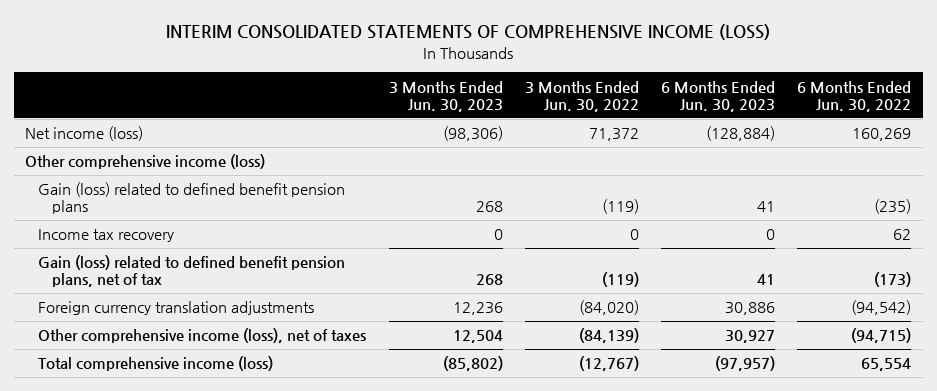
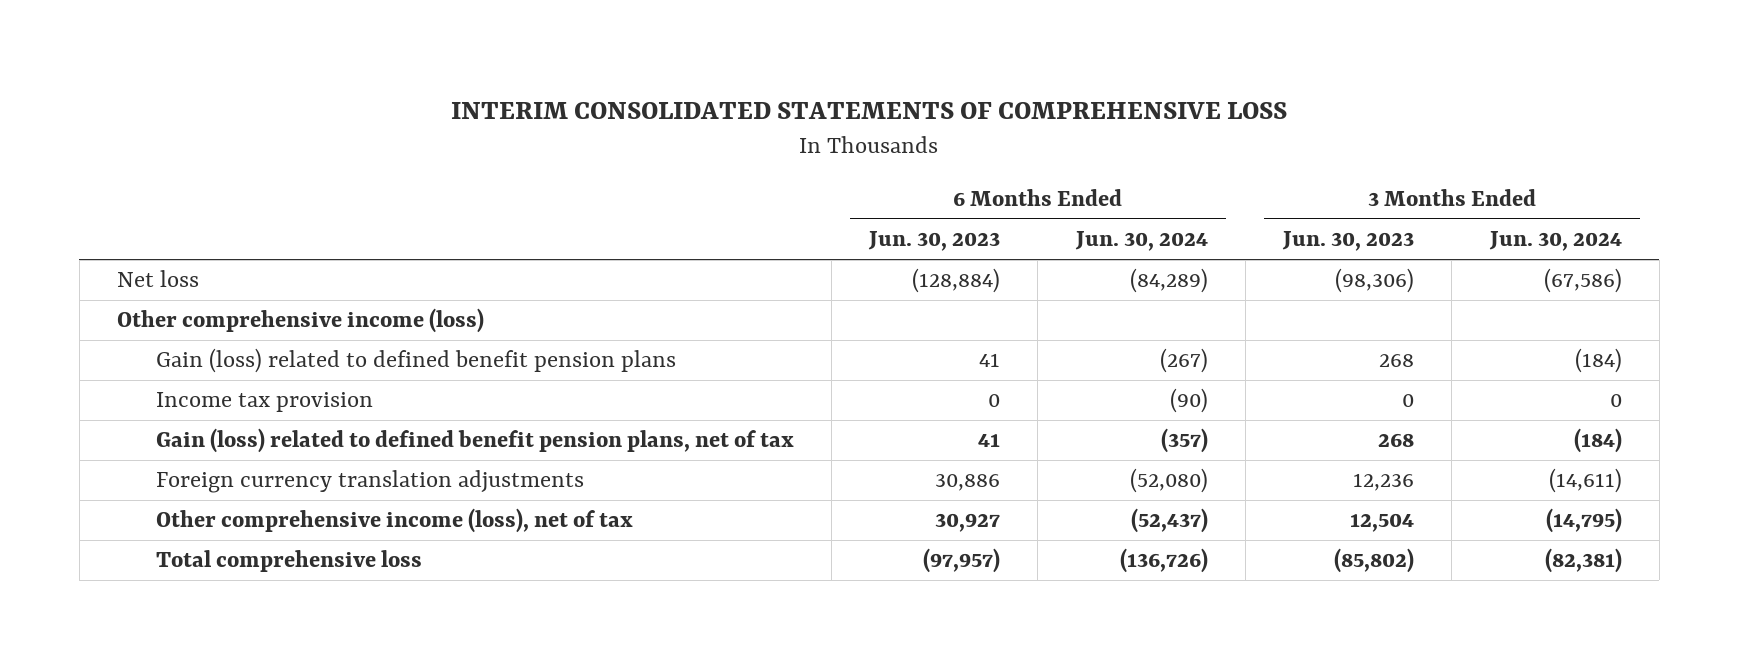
[166,24,771,41] INTERIM CONSOLIDATED STATEMENTS OF COMPREHENSIVE INCOME (LOSS) -> [451,101,1288,119] INTERIM CONSOLIDATED STATEMENTS OF COMPREHENSIVE LOSS
[524,80,639,112] 3 Months Ended Jun. 30, 2022 -> none
[797,80,912,112] 6 Months Ended Jun. 30, 2022 -> none
none -> [1074,231,1208,252] Jun. 30, 2024
none -> [1488,231,1622,252] Jun. 30, 2024
[25,126,144,142] Net income (loss) -> [116,270,199,288] Net loss
[38,229,175,243] Income tax recovery -> [155,392,373,413] Income tax provision
[38,328,367,344] Other comprehensive income (loss), net of taxes -> [155,508,633,534] Other comprehensive income (loss), net of tax
[38,356,274,372] Total comprehensive income (loss) -> [155,550,422,573] Total comprehensive loss

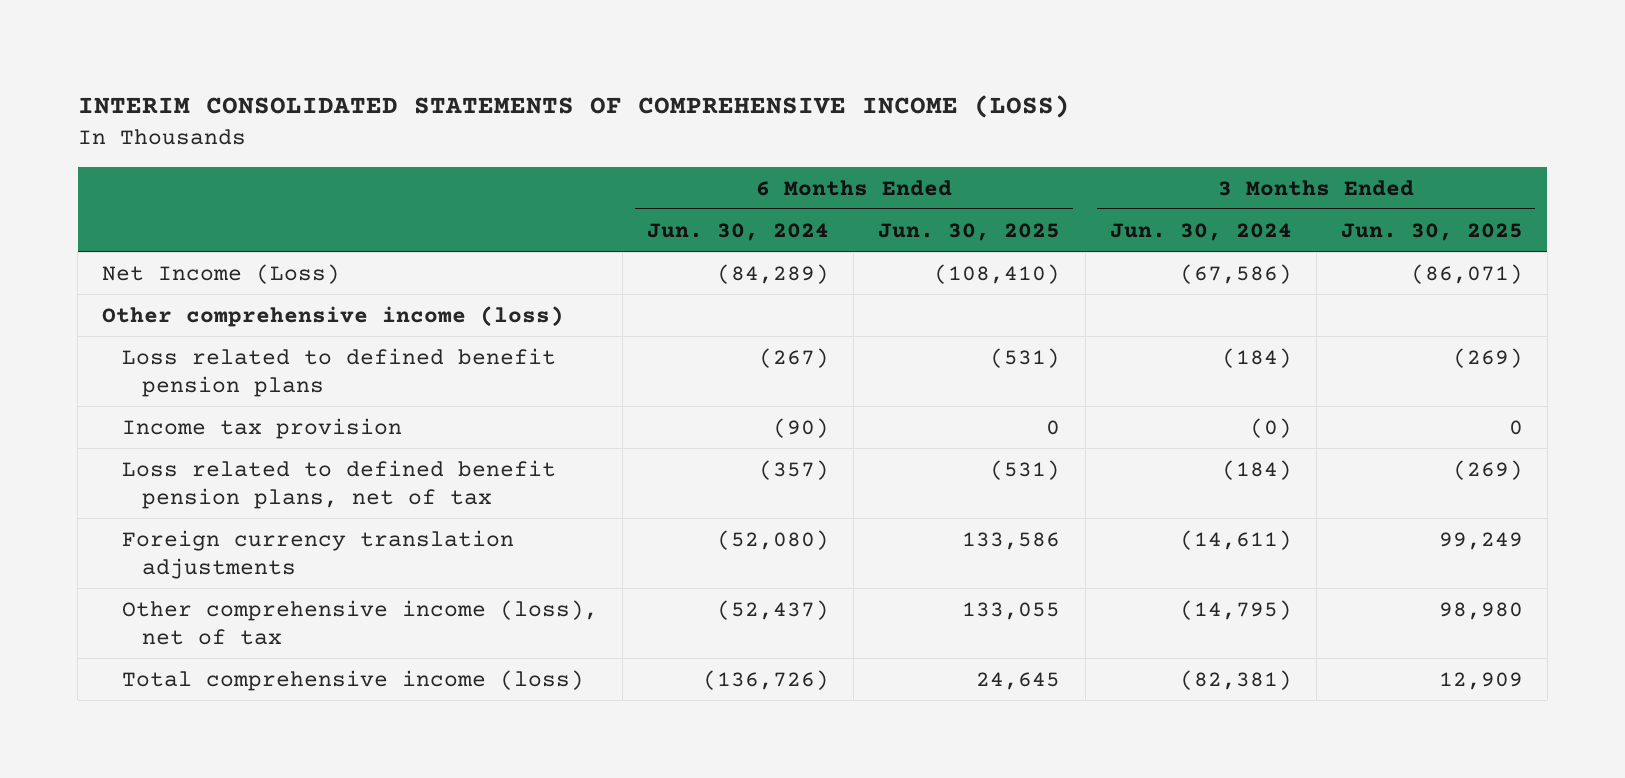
[451,101,1288,119] INTERIM CONSOLIDATED STATEMENTS OF COMPREHENSIVE LOSS -> [77,95,1070,119] INTERIM CONSOLIDATED STATEMENTS OF COMPREHENSIVE INCOME (LOSS)
[868,231,1001,252] Jun. 30, 2023 -> none
[1282,231,1415,252] Jun. 30, 2023 -> none
none -> [878,222,1061,241] Jun. 30, 2025
none -> [1340,222,1523,241] Jun. 30, 2025
[116,270,199,288] Net loss -> [102,263,341,284] Net Income (Loss)
[155,348,676,374] Gain (loss) related to defined benefit pension plans -> [122,347,557,398] Loss related to defined benefit pension plans
[1609,394,1622,408] 0 -> [1249,417,1292,438] (0)
[155,428,794,454] Gain (loss) related to defined benefit pension plans, net of tax -> [122,459,557,510] Loss related to defined benefit pension plans, net of tax
[155,550,422,573] Total comprehensive loss -> [122,669,585,691] Total comprehensive income (loss)

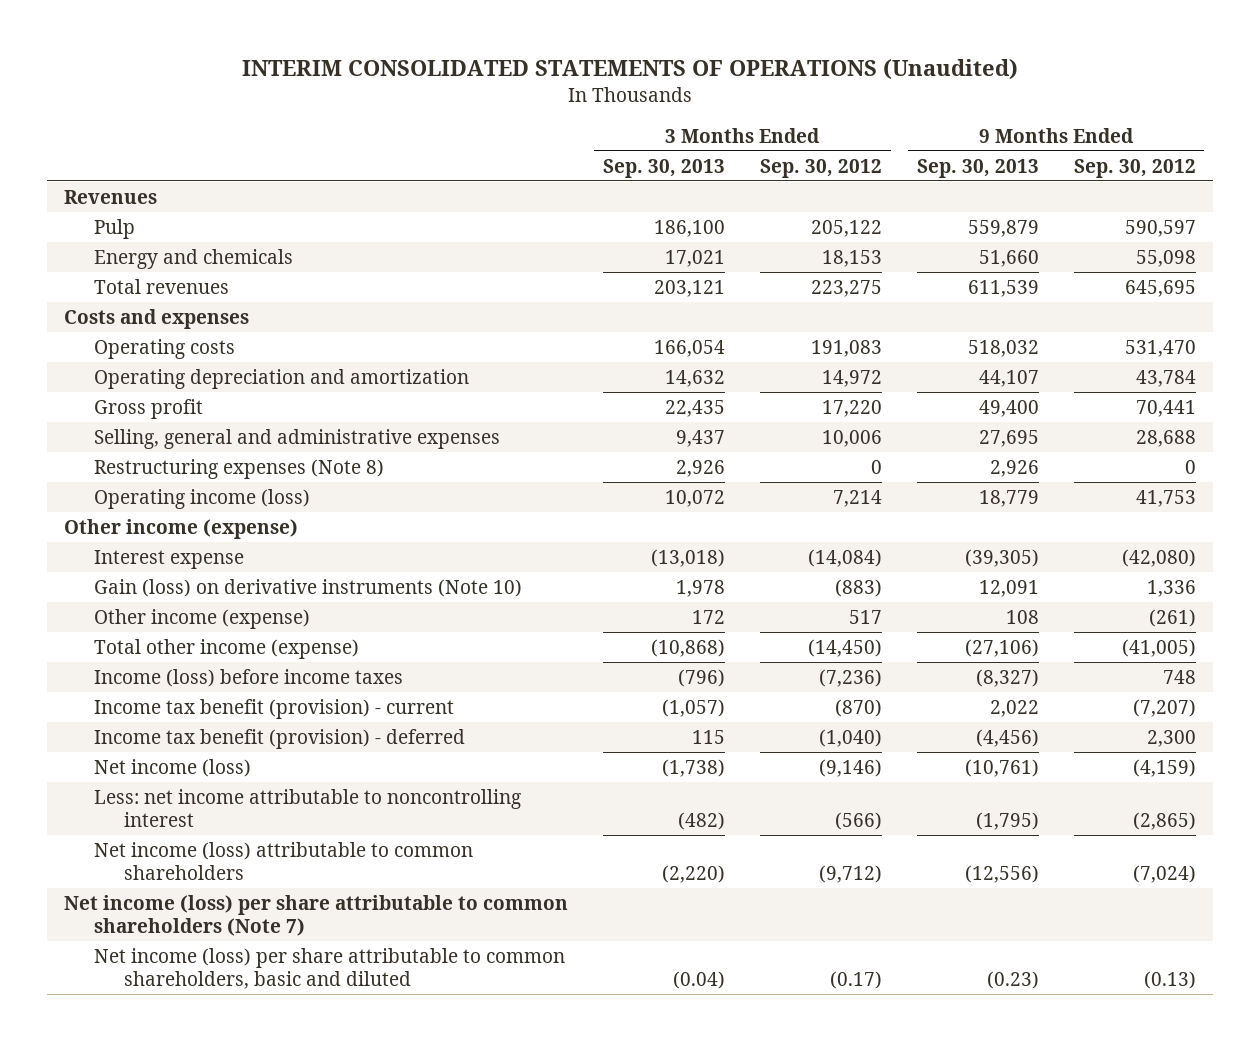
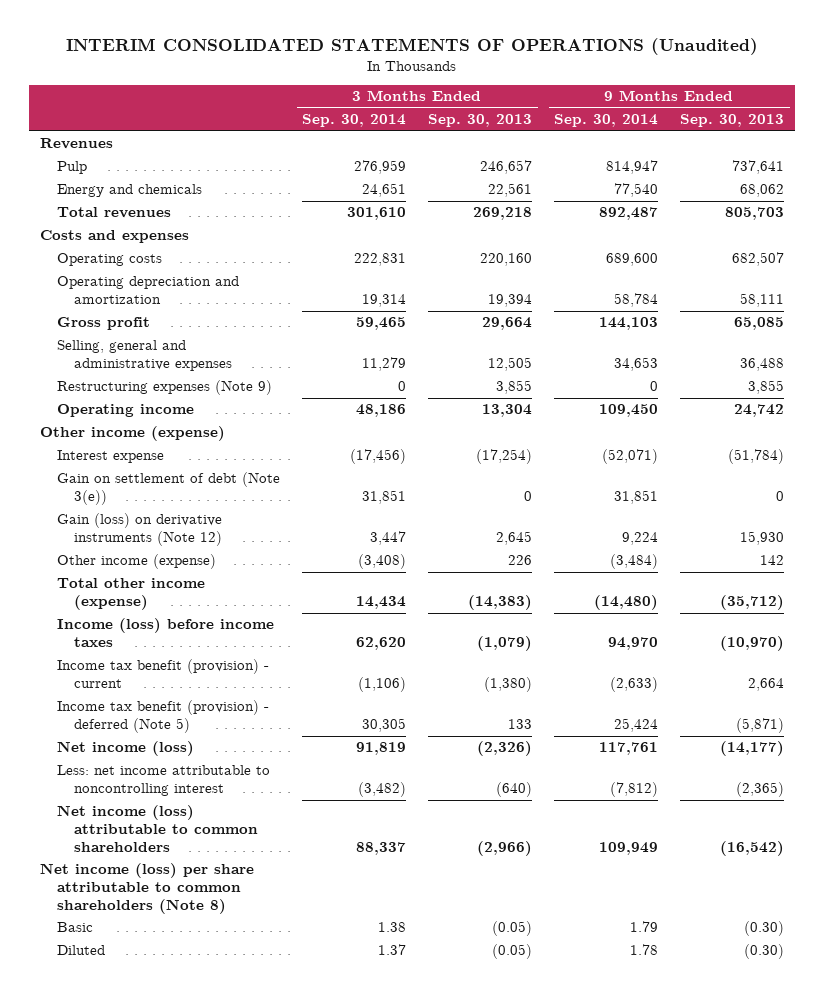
[759,158,882,178] Sep. 30, 2012 -> none
[1073,158,1196,178] Sep. 30, 2012 -> none
none -> [302,114,407,128] Sep. 30, 2014
none -> [554,114,659,128] Sep. 30, 2014
[653,219,725,237] 186,100 -> [480,160,533,175] 246,657
[967,219,1039,237] 559,879 -> [732,160,785,175] 737,641
[664,249,725,267] 17,021 -> [488,183,533,198] 22,561
[978,249,1039,267] 51,660 -> [740,184,785,198] 68,062
[653,279,725,297] 203,121 -> [473,207,533,221] 269,218
[967,279,1039,297] 611,539 -> [725,207,785,221] 805,703
[653,339,725,357] 166,054 -> [480,253,533,267] 220,160
[967,339,1039,357] 518,032 -> [732,252,785,267] 682,507
[664,369,725,387] 14,632 -> [488,294,533,308] 19,394
[978,369,1039,387] 44,107 -> [740,293,785,308] 58,111
[664,399,725,417] 22,435 -> [482,317,533,331] 29,664
[978,399,1039,417] 49,400 -> [734,317,785,331] 65,085
[675,429,725,447] 9,437 -> [488,357,533,372] 12,505
[978,429,1039,447] 27,695 -> [740,358,785,372] 36,488
[93,458,384,479] Restructuring expenses (Note 8) -> [57,380,273,396] Restructuring expenses (Note 9)
[675,459,725,477] 2,926 -> [496,380,533,395] 3,855
[989,459,1039,477] 2,926 -> [748,380,785,395] 3,855
[93,488,310,509] Operating income (loss) -> [57,404,195,418] Operating income
[664,489,725,507] 10,072 -> [482,404,533,418] 13,304
[978,489,1039,507] 18,779 -> [734,404,785,418] 24,742
[93,947,565,989] Net income (loss) per share attributable to common shareholders, basic and diluted -> none
[650,548,725,567] (13,018) -> [476,449,533,465] (17,254)
[964,548,1039,567] (39,305) -> [728,449,785,465] (51,784)
none -> [57,472,281,506] Gain on settlement of debt (Note 3(e))
[93,578,522,597] Gain (loss) on derivative instruments (Note 10) -> [57,513,223,547] Gain (loss) on derivative instruments (Note 12)
[675,579,725,597] 1,978 -> [496,531,533,546] 2,645
[978,579,1039,597] 12,091 -> [740,531,785,546] 15,930
[691,609,725,624] 172 -> [508,555,533,566] 226
[1005,609,1039,624] 108 -> [760,555,785,566] 142
[650,638,725,657] (10,868) -> [468,595,533,611] (14,383)
[964,638,1039,657] (27,106) -> [720,595,785,611] (35,712)
[677,668,725,687] (796) -> [477,636,533,652] (1,079)
[975,668,1039,687] (8,327) -> [720,636,785,652] (10,970)
[661,698,725,717] (1,057) -> [484,677,533,693] (1,380)
[989,699,1039,717] 2,022 -> [748,678,785,692] 2,664
[93,728,465,749] Income tax benefit (provision) - deferred -> [57,700,270,734] Income tax benefit (provision) - deferred (Note 5)
[691,729,725,744] 115 -> [508,719,533,730] 133
[975,728,1039,747] (4,456) -> [736,718,785,734] (5,871)
[661,758,725,777] (1,738) -> [477,741,533,757] (2,326)
[964,758,1039,777] (10,761) -> [720,741,785,757] (14,177)
[677,811,725,830] (482) -> [496,782,533,798] (640)
[975,811,1039,830] (1,795) -> [736,782,785,798] (2,365)
[661,864,725,883] (2,220) -> [477,840,533,856] (2,966)
[964,864,1039,883] (12,556) -> [720,840,785,856] (16,542)
[63,894,568,936] Net income (loss) per share attributable to common shareholders (Note 7) -> [40,863,255,914] Net income (loss) per share attributable to common shareholders (Note 8)
none -> [57,922,94,933] Basic
none -> [57,945,106,956] Diluted

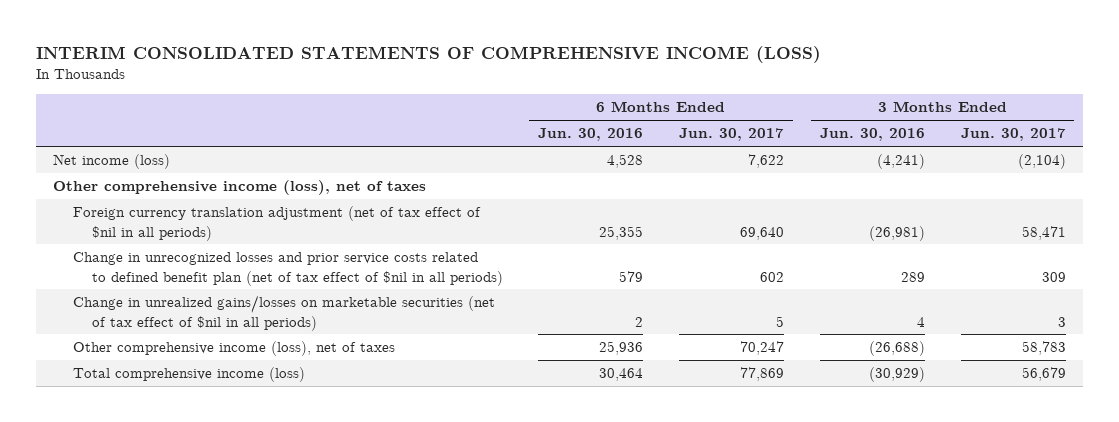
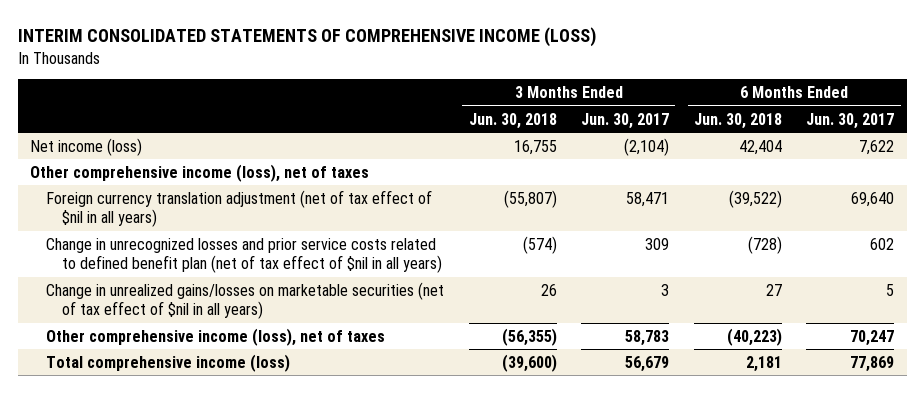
[538,128,644,142] Jun. 30, 2016 -> none
[819,128,925,142] Jun. 30, 2016 -> none
none -> [468,112,557,129] Jun. 30, 2018
none -> [693,112,782,129] Jun. 30, 2018
[72,206,481,241] Foreign currency translation adjustment (net of tax effect of $nil in all periods) -> [46,189,433,228] Foreign currency translation adjustment (net of tax effect of $nil in all years)
[72,252,503,286] Change in unrecognized losses and prior service costs related to defined benefit plan (net of tax effect of $nil in all periods) -> [46,237,442,274] Change in unrecognized losses and prior service costs related to defined benefit plan (net of tax effect of $nil in all years)
[72,295,495,331] Change in unrealized gains/losses on marketable securities (net of tax effect of $nil in all periods) -> [46,281,445,320] Change in unrealized gains/losses on marketable securities (net of tax effect of $nil in all years)

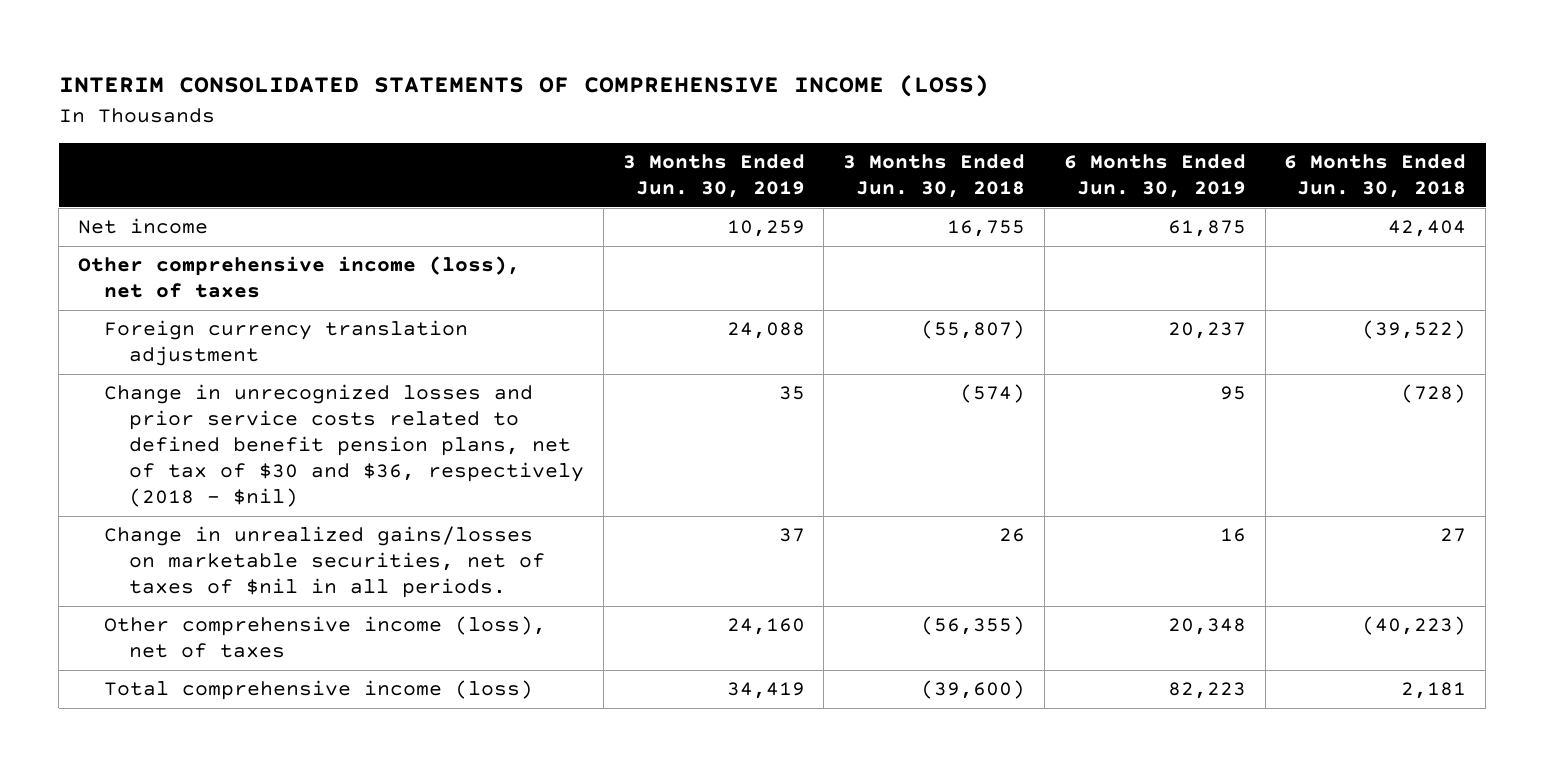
[581,112,670,129] Jun. 30, 2017 -> none
[806,112,895,129] Jun. 30, 2017 -> none
none -> [622,154,805,199] 3 Months Ended Jun. 30, 2019
none -> [1063,154,1246,199] 6 Months Ended Jun. 30, 2019
[30,137,143,156] Net income (loss) -> [78,218,209,235] Net income
[46,189,433,228] Foreign currency translation adjustment (net of tax effect of $nil in all years) -> [103,320,468,367] Foreign currency translation adjustment
[46,237,442,274] Change in unrecognized losses and prior service costs related to defined benefit plan (net of tax effect of $nil in all years) -> [103,384,585,507] Change in unrecognized losses and prior service costs related to defined benefit pension plans, net of tax of $30 and $36, respectively (2018 - $nil)
[46,281,445,320] Change in unrealized gains/losses on marketable securities (net of tax effect of $nil in all years) -> [103,526,546,599] Change in unrealized gains/losses on marketable securities, net of taxes of $nil in all periods.

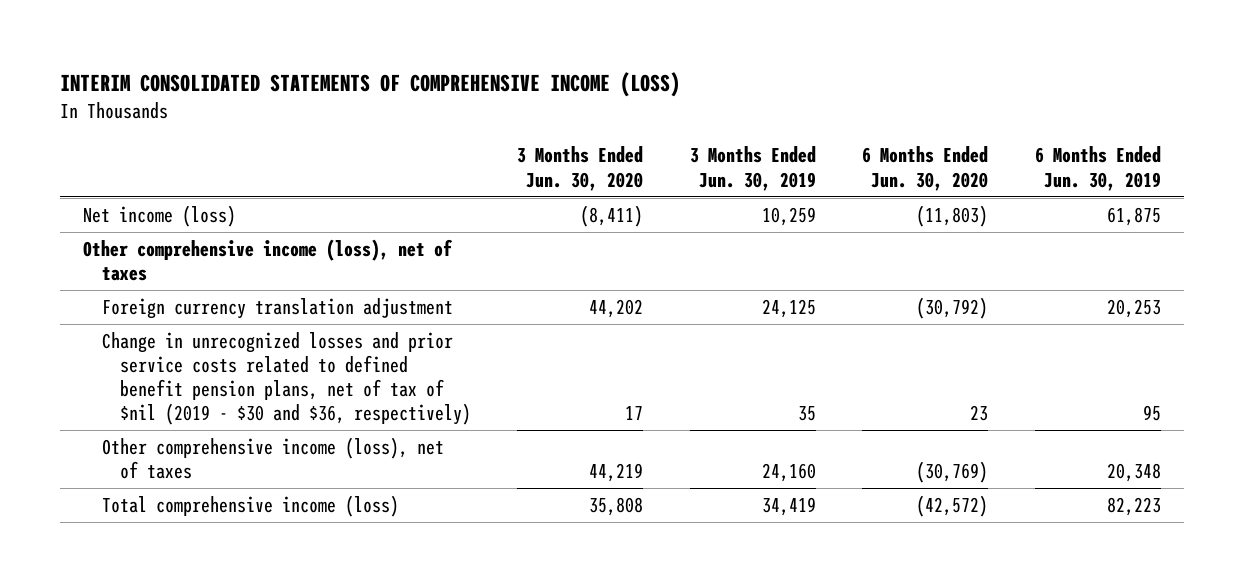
[843,154,1026,199] 3 Months Ended Jun. 30, 2018 -> none
[1284,154,1467,199] 6 Months Ended Jun. 30, 2018 -> none
none -> [517,146,644,191] 3 Months Ended Jun. 30, 2020
none -> [862,146,989,191] 6 Months Ended Jun. 30, 2020
[78,218,209,235] Net income -> [83,205,237,228] Net income (loss)
[103,526,546,599] Change in unrealized gains/losses on marketable securities, net of taxes of $nil in all periods. -> none
[726,322,805,340] 24,088 -> [761,299,816,319] 24,125
[1167,322,1246,340] 20,237 -> [1106,299,1161,319] 20,253
[103,384,585,507] Change in unrecognized losses and prior service costs related to defined benefit pension plans, net of tax of $30 and $36, respectively (2018 - $nil) -> [101,332,471,426] Change in unrecognized losses and prior service costs related to defined benefit pension plans, net of tax of $nil (2019 - $30 and $36, respectively)

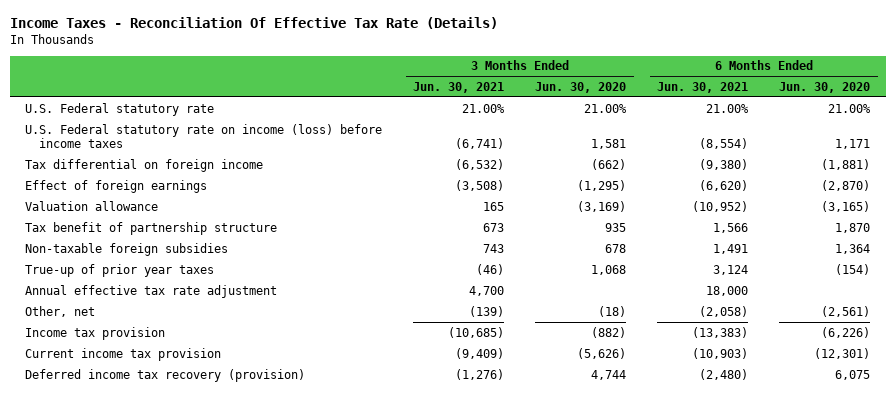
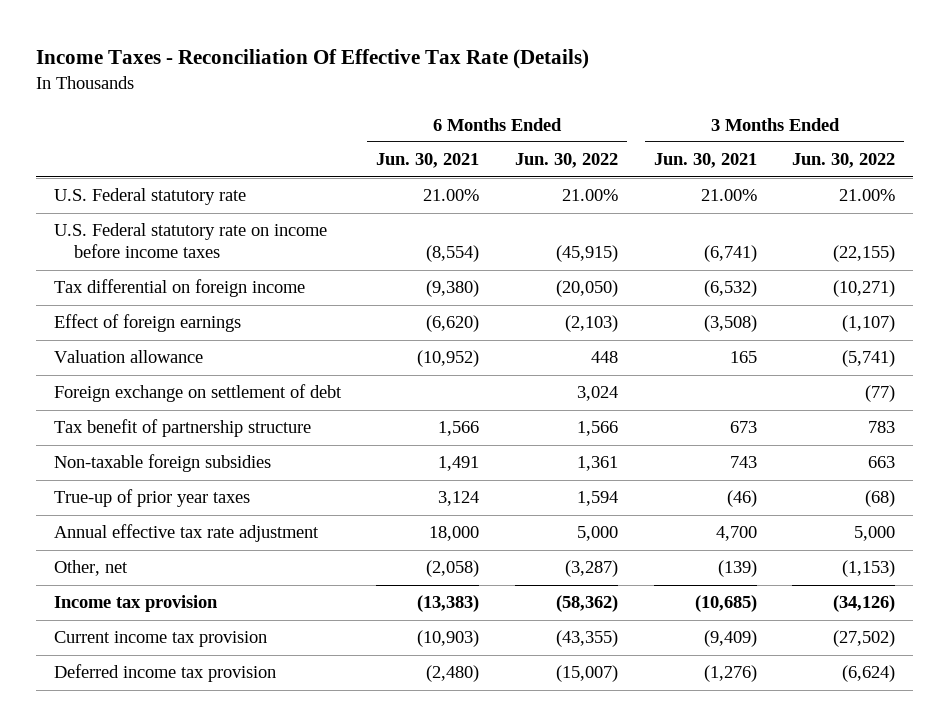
[535,81,627,93] Jun. 30, 2020 -> none
[779,81,871,93] Jun. 30, 2020 -> none
none -> [514,153,618,169] Jun. 30, 2022
none -> [792,153,896,169] Jun. 30, 2022
[25,123,383,148] U.S. Federal statutory rate on income (loss) before income taxes -> [53,223,327,259] U.S. Federal statutory rate on income before income taxes
none -> [53,384,342,403] Foreign exchange on settlement of debt
[25,368,306,382] Deferred income tax recovery (provision) -> [53,664,276,683] Deferred income tax provision

